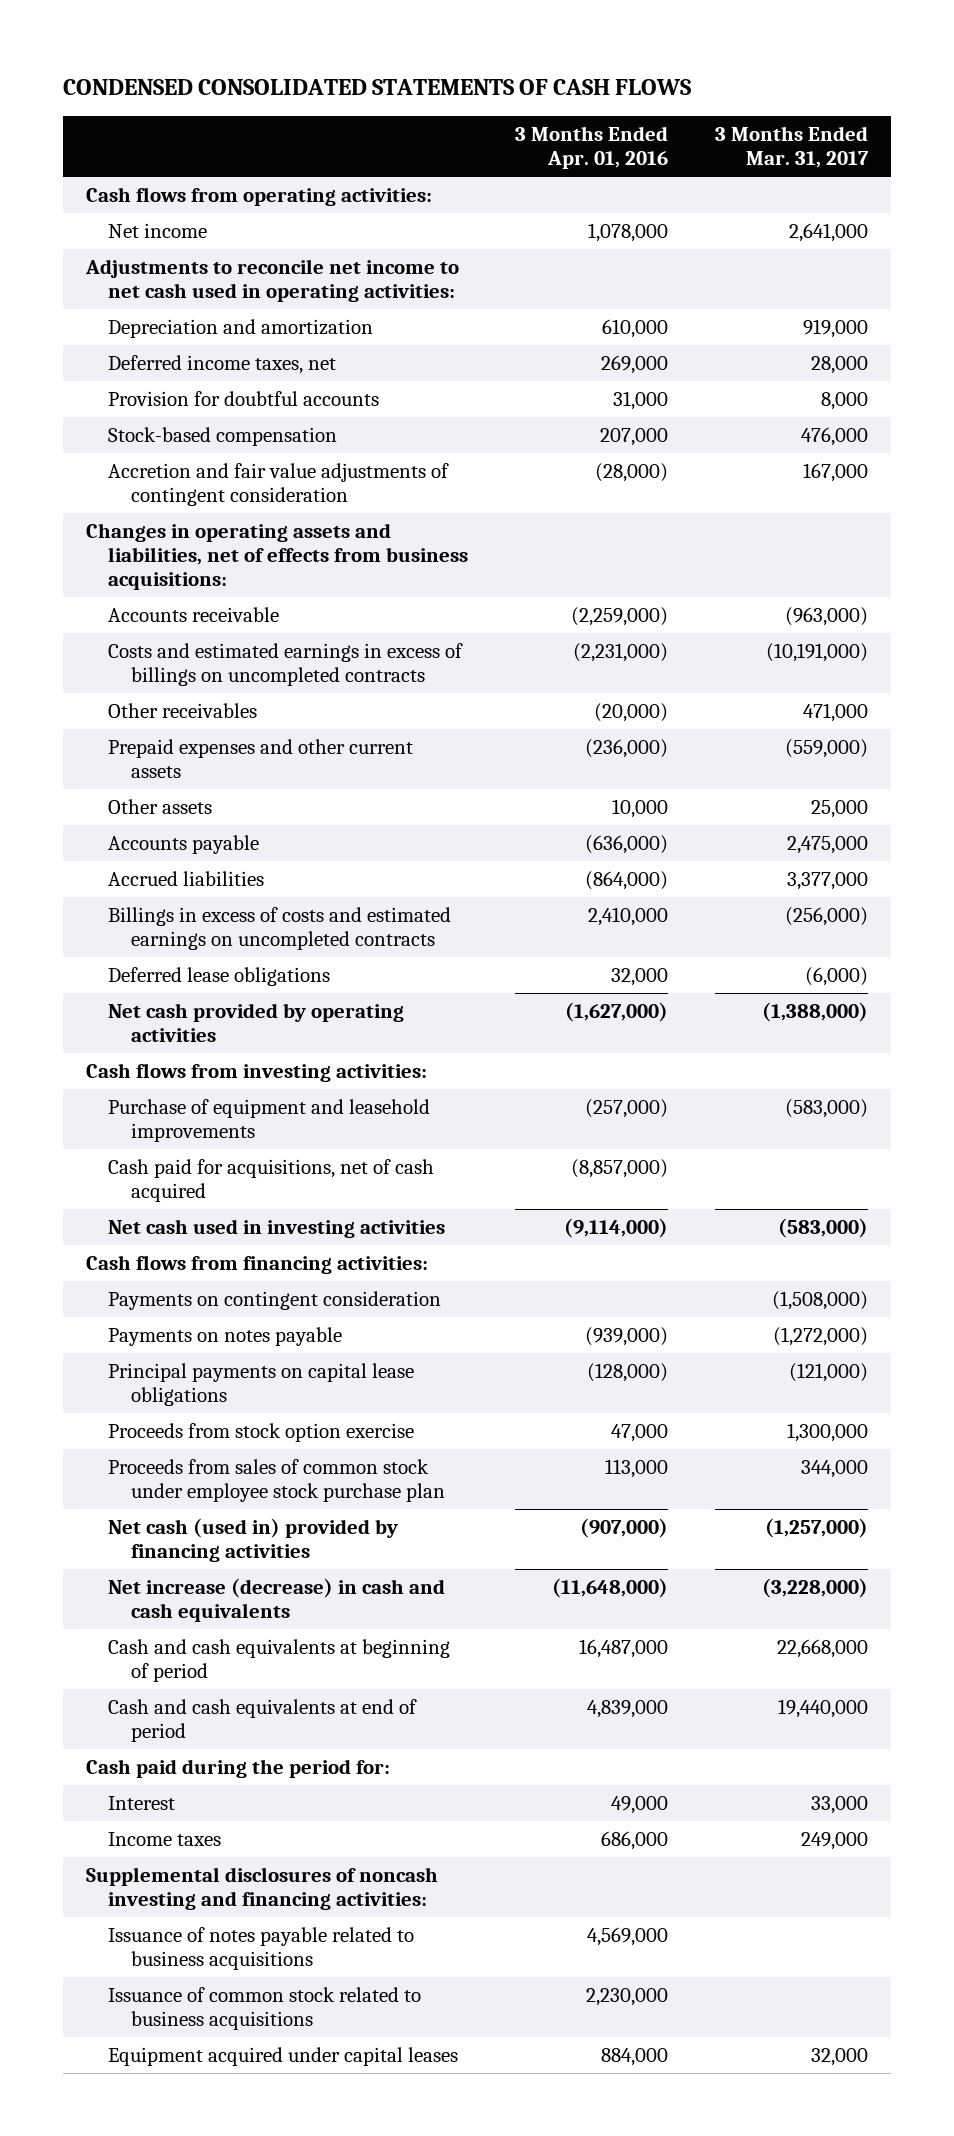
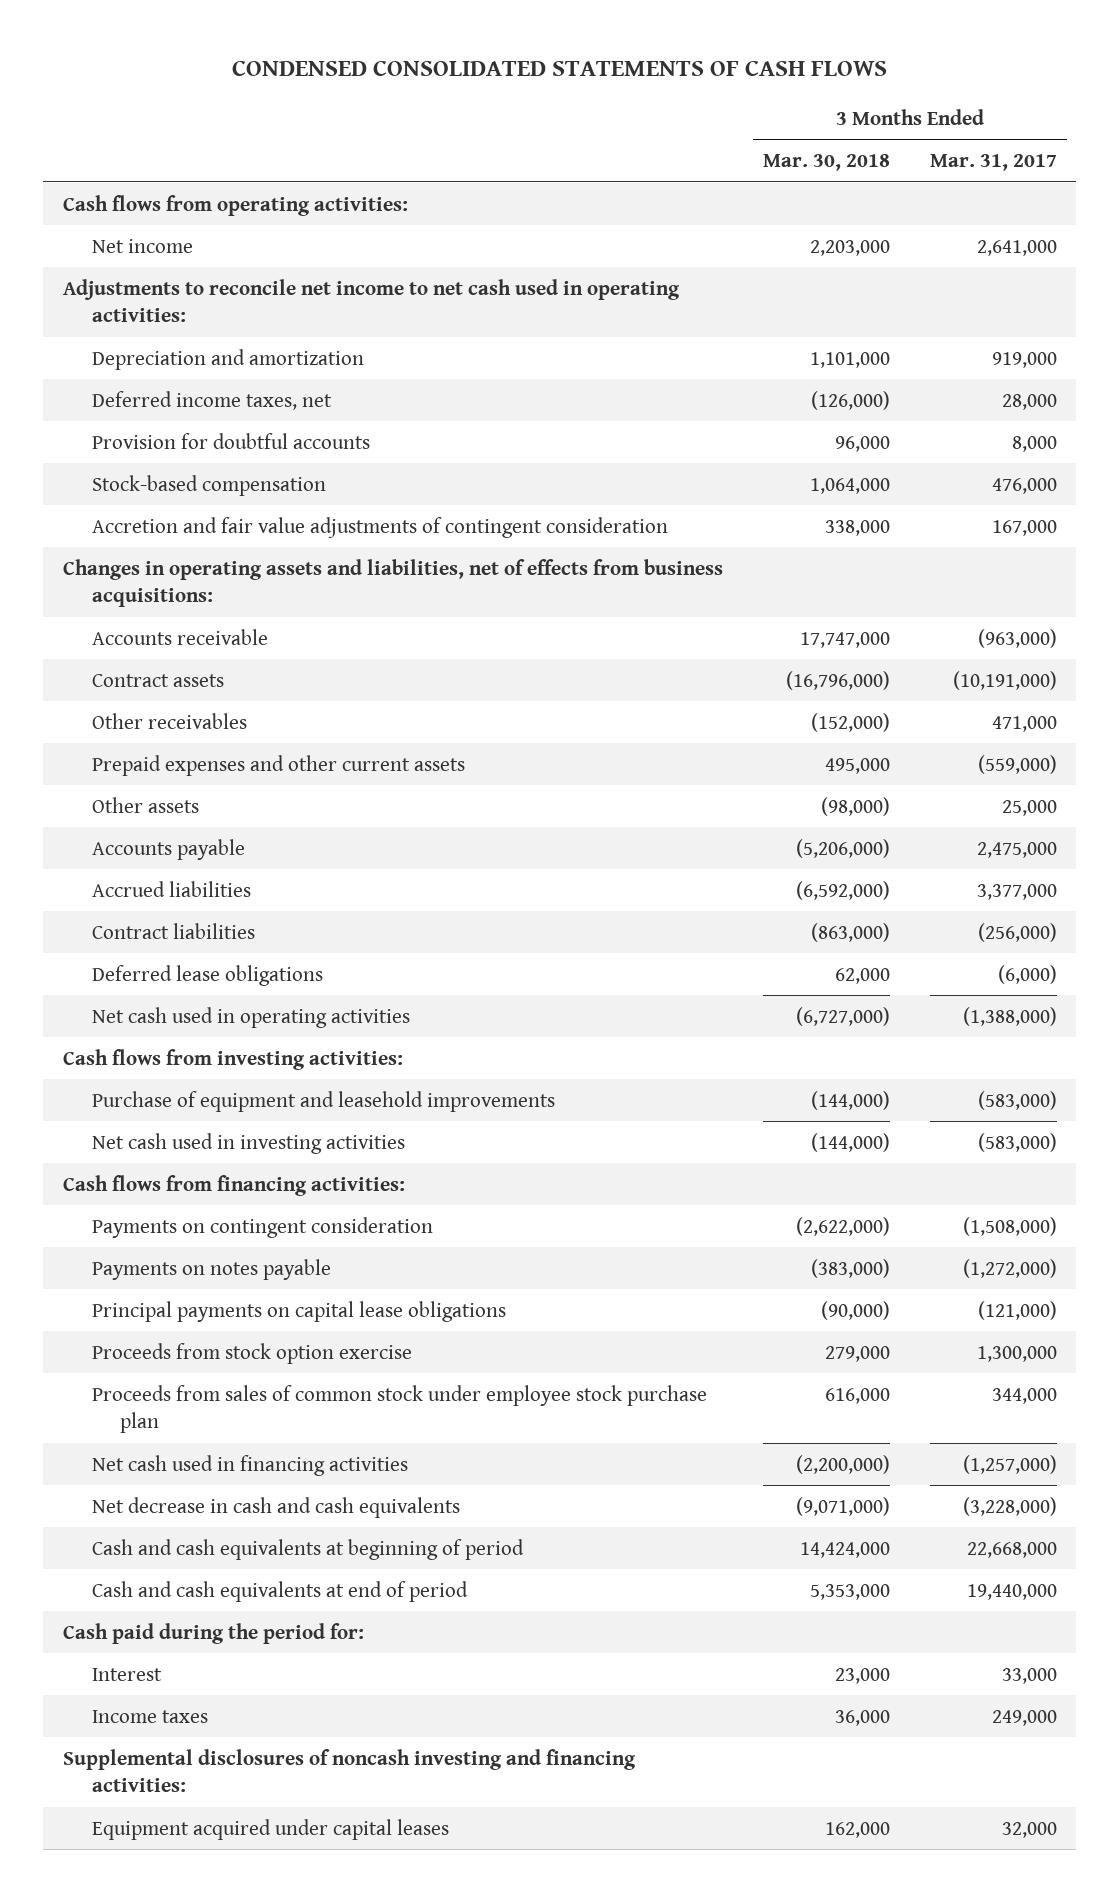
[515,126,669,170] 3 Months Ended Apr. 01, 2016 -> none
none -> [762,154,890,172] Mar. 30, 2018
[108,642,464,687] Costs and estimated earnings in excess of billings on uncompleted contracts -> [91,673,224,687] Contract assets
[108,906,452,951] Billings in excess of costs and estimated earnings on uncompleted contracts -> [91,922,255,939] Contract liabilities
[108,1002,405,1043] Net cash provided by operating activities -> [91,1006,410,1028] Net cash used in operating activities
[108,1158,435,1203] Cash paid for acquisitions, net of cash acquired -> none
[108,1517,399,1563] Net cash (used in) provided by financing activities -> [91,1454,408,1476] Net cash used in financing activities
[108,1577,446,1623] Net increase (decrease) in cash and cash equivalents -> [91,1496,460,1518] Net decrease in cash and cash equivalents
[108,1926,415,1971] Issuance of notes payable related to business acquisitions -> none
[108,1986,422,2031] Issuance of common stock related to business acquisitions -> none

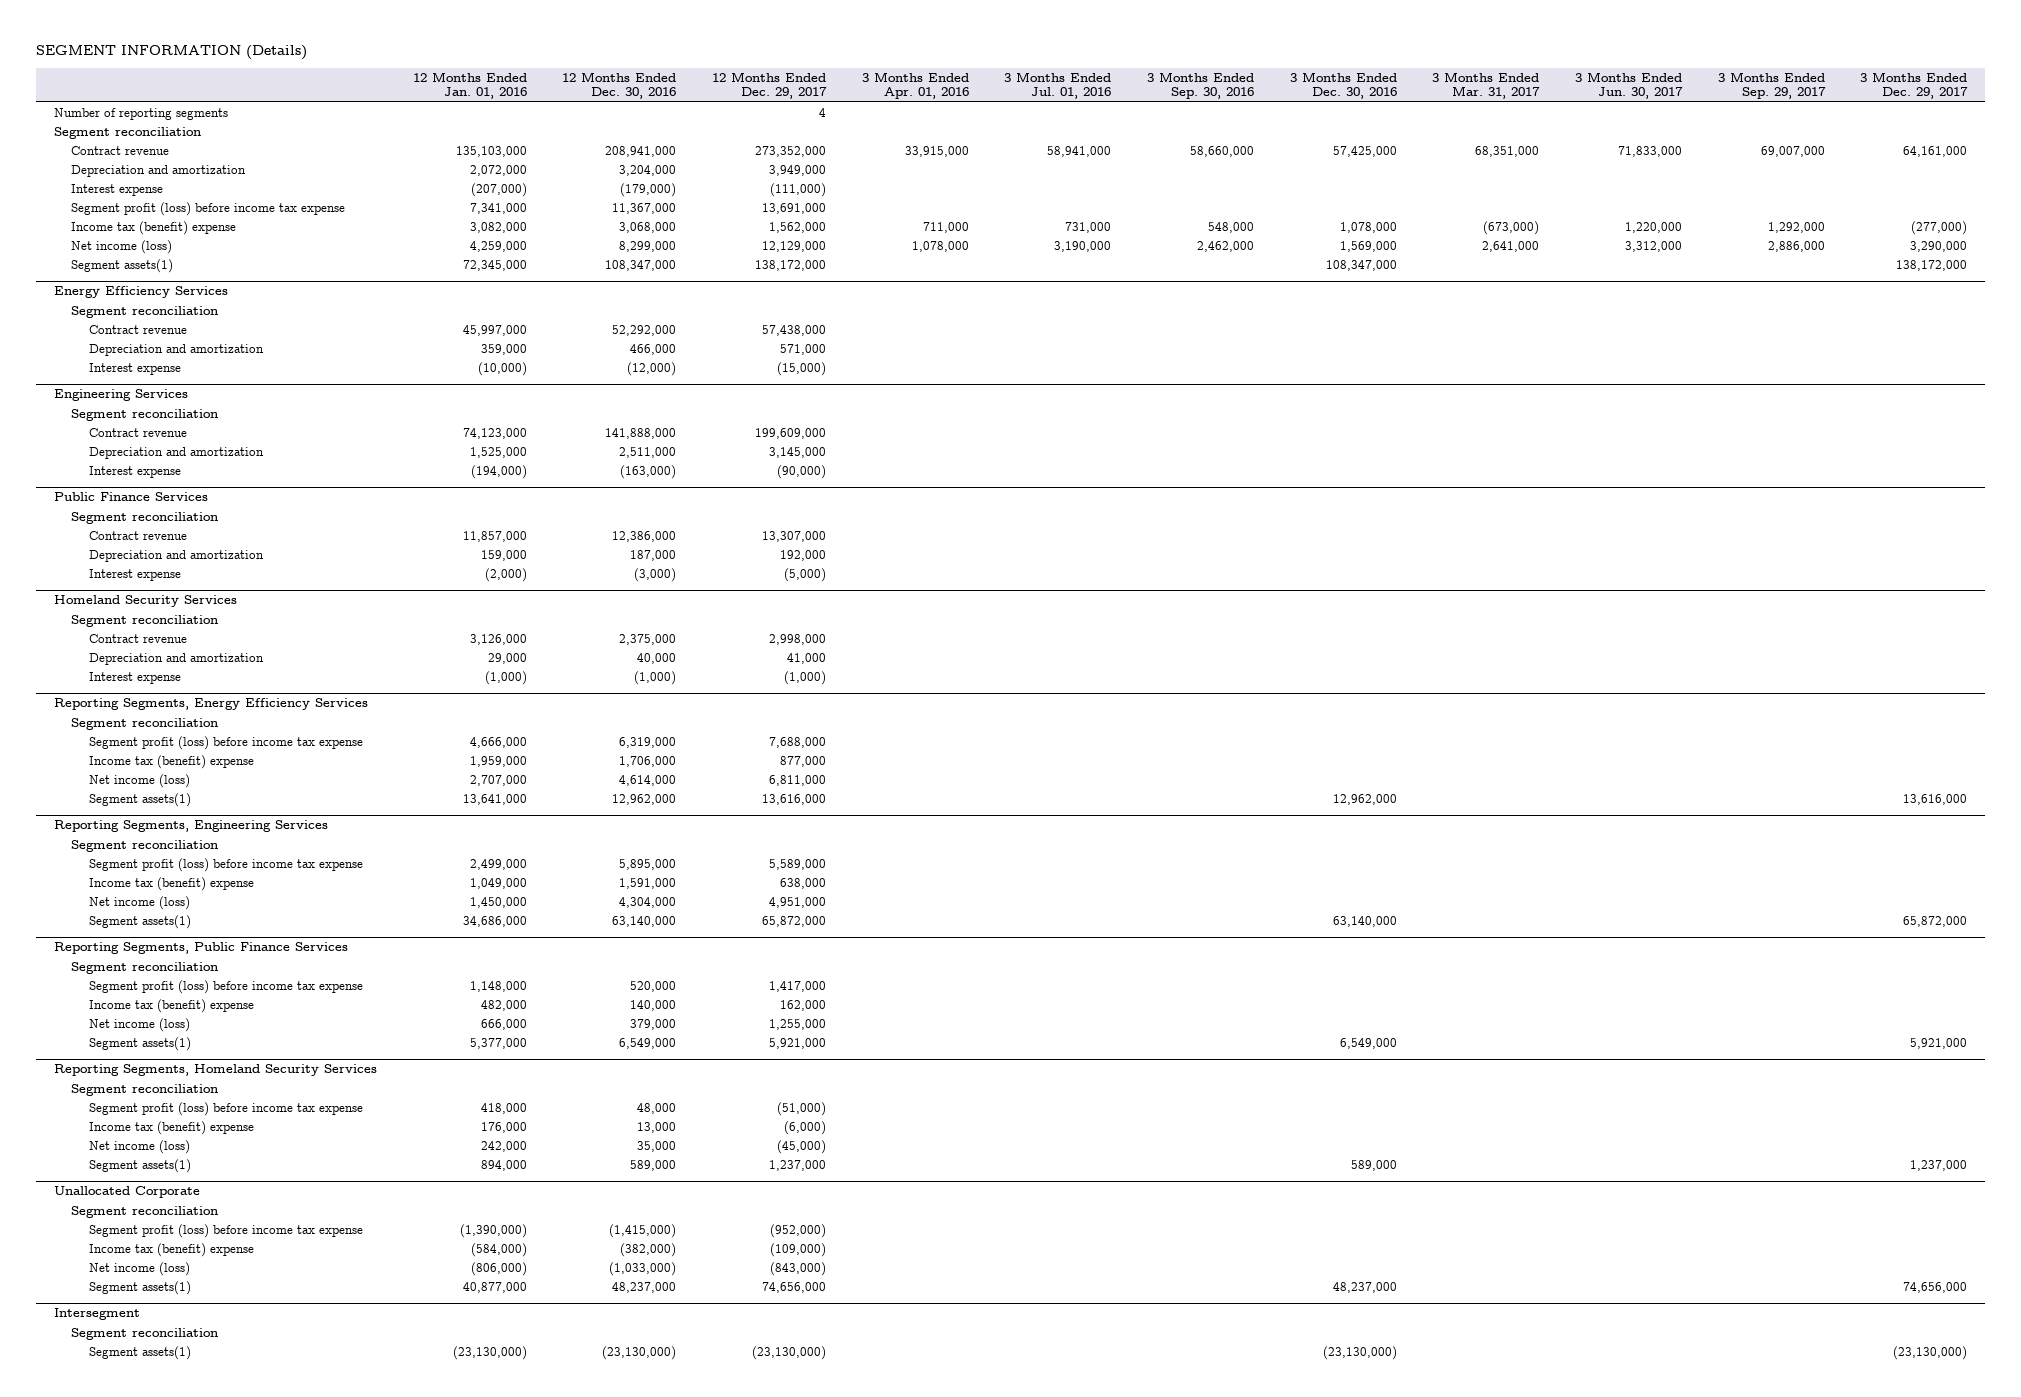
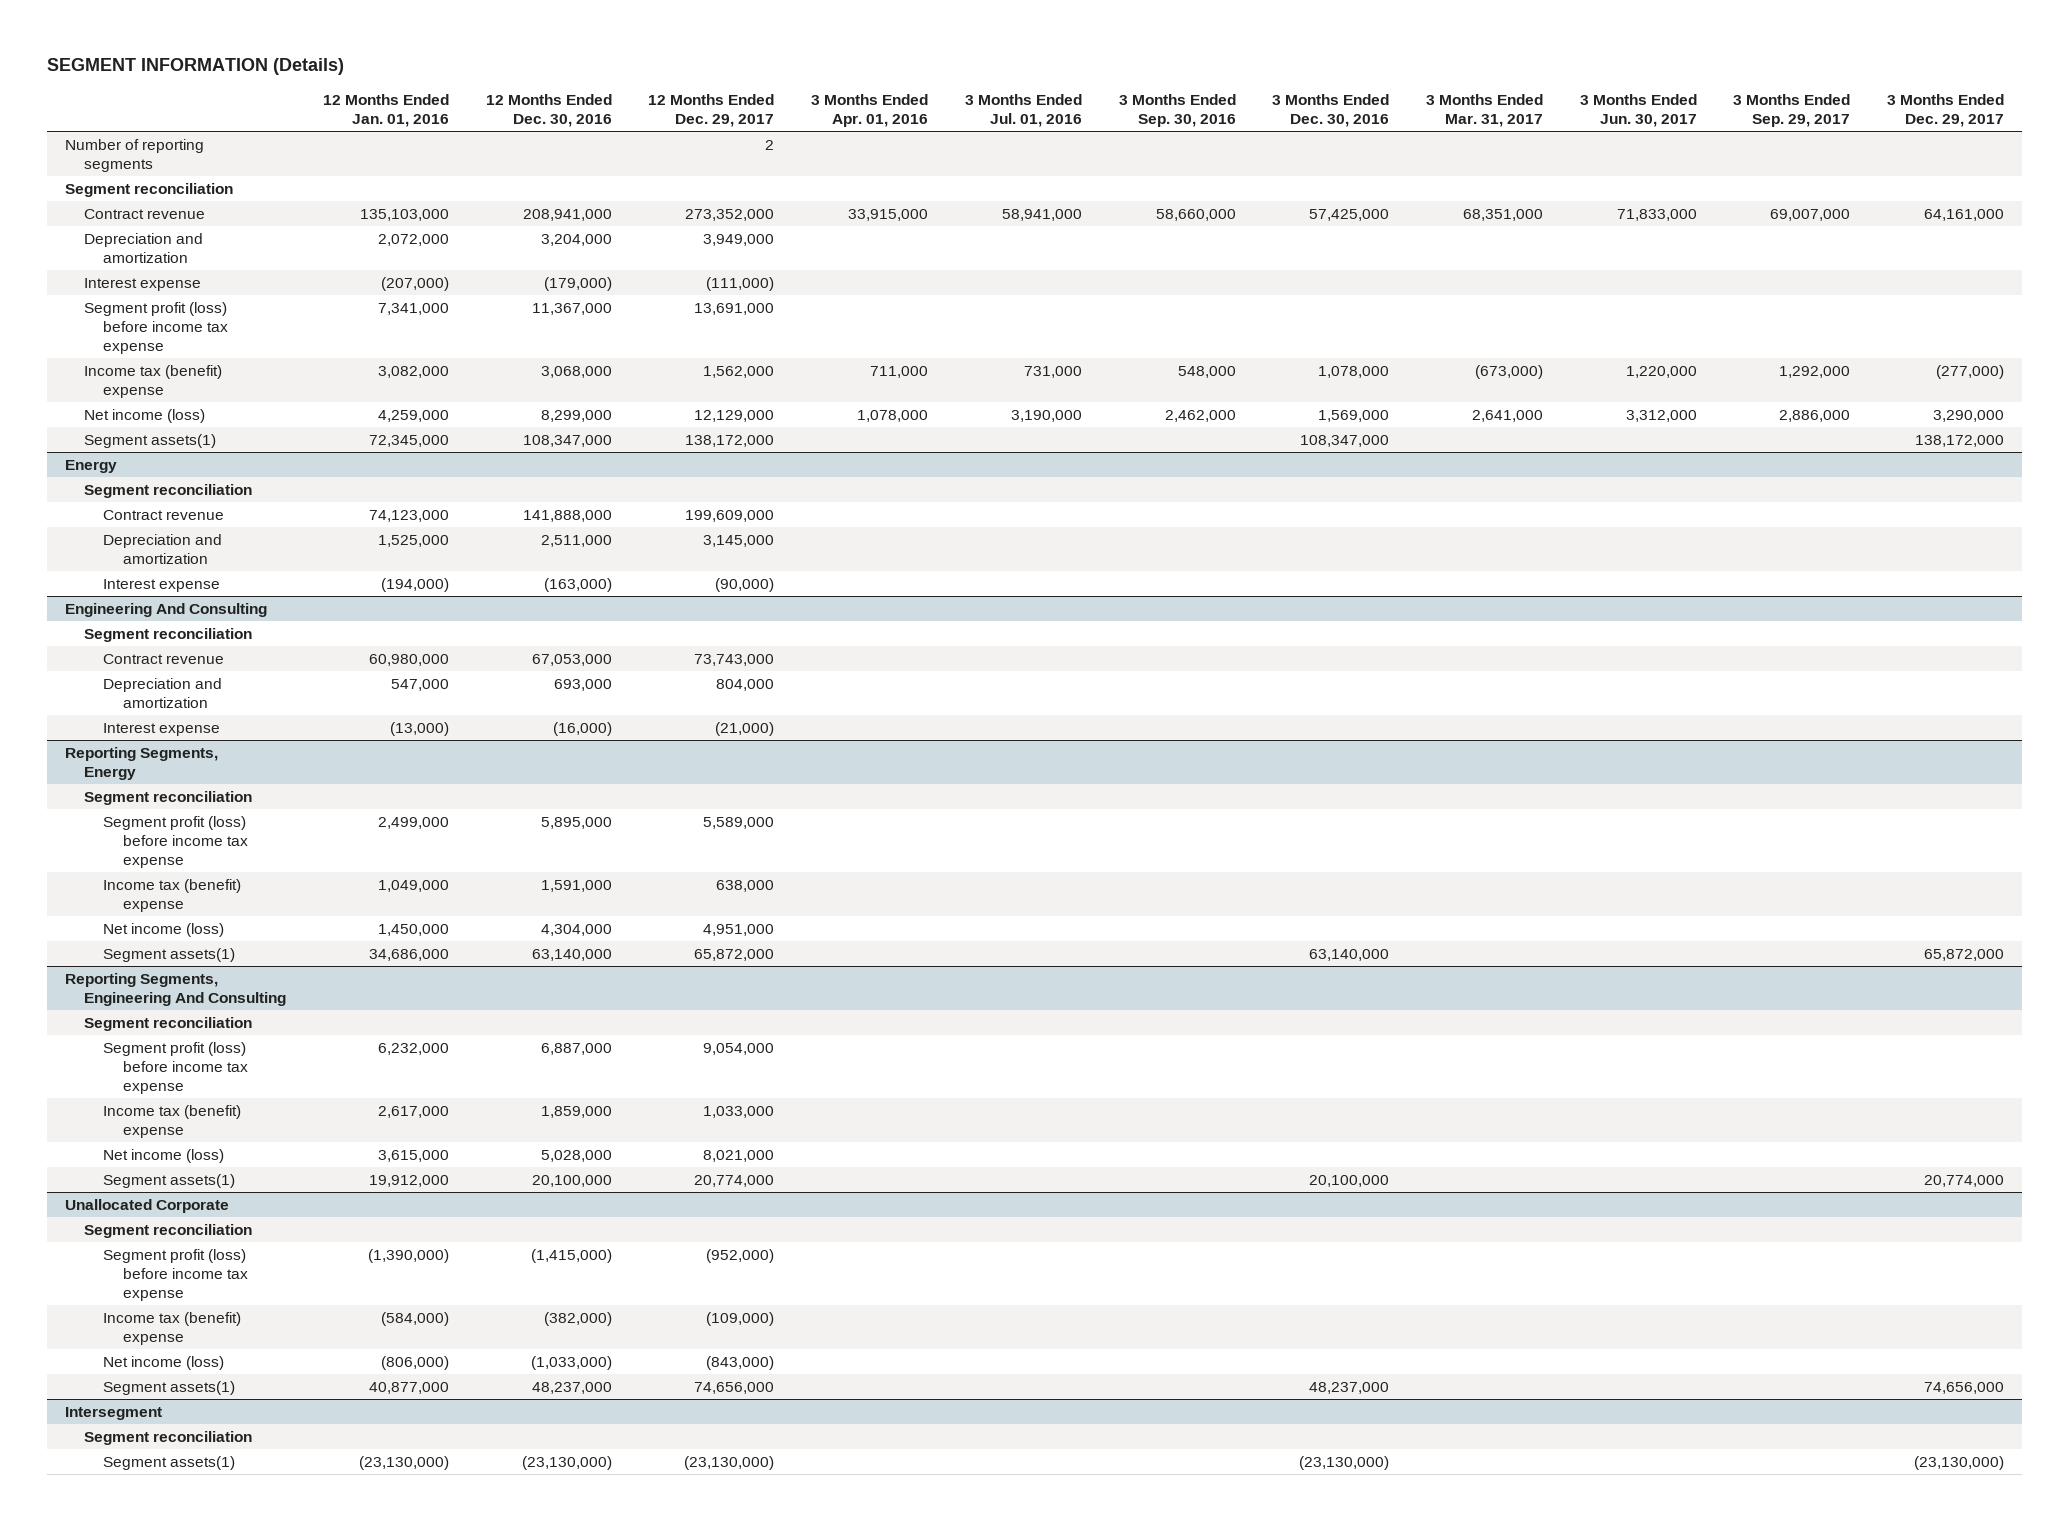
[819,107,827,117] 4 -> [765,140,775,151] 2
[54,286,229,299] Energy Efficiency Services -> none
[71,305,219,318] Segment reconciliation -> none
[88,324,187,334] Contract revenue -> none
[88,343,264,356] Depreciation and amortization -> none
[88,362,181,375] Interest expense -> none
[54,389,189,402] Engineering Services -> none
none -> [65,460,118,474] Energy
[54,492,209,502] Public Finance Services -> none
[71,511,219,524] Segment reconciliation -> none
[88,530,187,540] Contract revenue -> none
[88,549,264,562] Depreciation and amortization -> none
[88,568,181,581] Interest expense -> none
[54,595,238,608] Homeland Security Services -> none
[71,614,219,627] Segment reconciliation -> none
[88,633,187,643] Contract revenue -> none
[88,652,264,665] Depreciation and amortization -> none
[88,671,181,684] Interest expense -> none
[54,698,369,711] Reporting Segments, Energy Efficiency Services -> none
none -> [65,603,268,618] Engineering And Consulting
[88,735,363,750] Segment profit (loss) before income tax expense -> none
[88,754,254,769] Income tax (benefit) expense -> none
[88,773,190,788] Net income (loss) -> none
[88,792,191,807] Segment assets(1) -> none
[54,820,329,833] Reporting Segments, Engineering Services -> none
none -> [103,654,225,665] Contract revenue
none -> [103,678,223,709] Depreciation and amortization
none -> [103,723,221,737] Interest expense
none -> [65,747,219,781] Reporting Segments, Energy
[54,942,349,955] Reporting Segments, Public Finance Services -> none
[71,961,219,974] Segment reconciliation -> none
[88,979,363,994] Segment profit (loss) before income tax expense -> none
[88,998,254,1013] Income tax (benefit) expense -> none
[88,1017,190,1032] Net income (loss) -> none
[88,1036,191,1051] Segment assets(1) -> none
[54,1064,378,1077] Reporting Segments, Homeland Security Services -> none
none -> [65,973,287,1007] Reporting Segments, Engineering And Consulting
[480,1102,527,1114] 418,000 -> [378,1043,450,1056] 6,232,000
[637,1102,677,1114] 48,000 -> [540,1043,612,1056] 6,887,000
[777,1101,827,1116] (51,000) -> [703,1043,775,1056] 9,054,000
[480,1121,527,1133] 176,000 -> [378,1106,450,1119] 2,617,000
[637,1121,677,1133] 13,000 -> [540,1106,612,1119] 1,859,000
[784,1120,827,1135] (6,000) -> [703,1106,775,1119] 1,033,000
[480,1140,527,1152] 242,000 -> [378,1150,450,1163] 3,615,000
[637,1140,677,1152] 35,000 -> [540,1150,612,1163] 5,028,000
[777,1139,827,1154] (45,000) -> [703,1150,775,1163] 8,021,000
[480,1159,527,1171] 894,000 -> [369,1175,450,1188] 19,912,000
[630,1159,677,1171] 589,000 -> [531,1175,612,1188] 20,100,000
[769,1159,827,1171] 1,237,000 -> [694,1175,775,1188] 20,774,000
[1350,1159,1397,1171] 589,000 -> [1309,1175,1390,1188] 20,100,000
[1910,1159,1968,1171] 1,237,000 -> [1924,1175,2005,1188] 20,774,000

